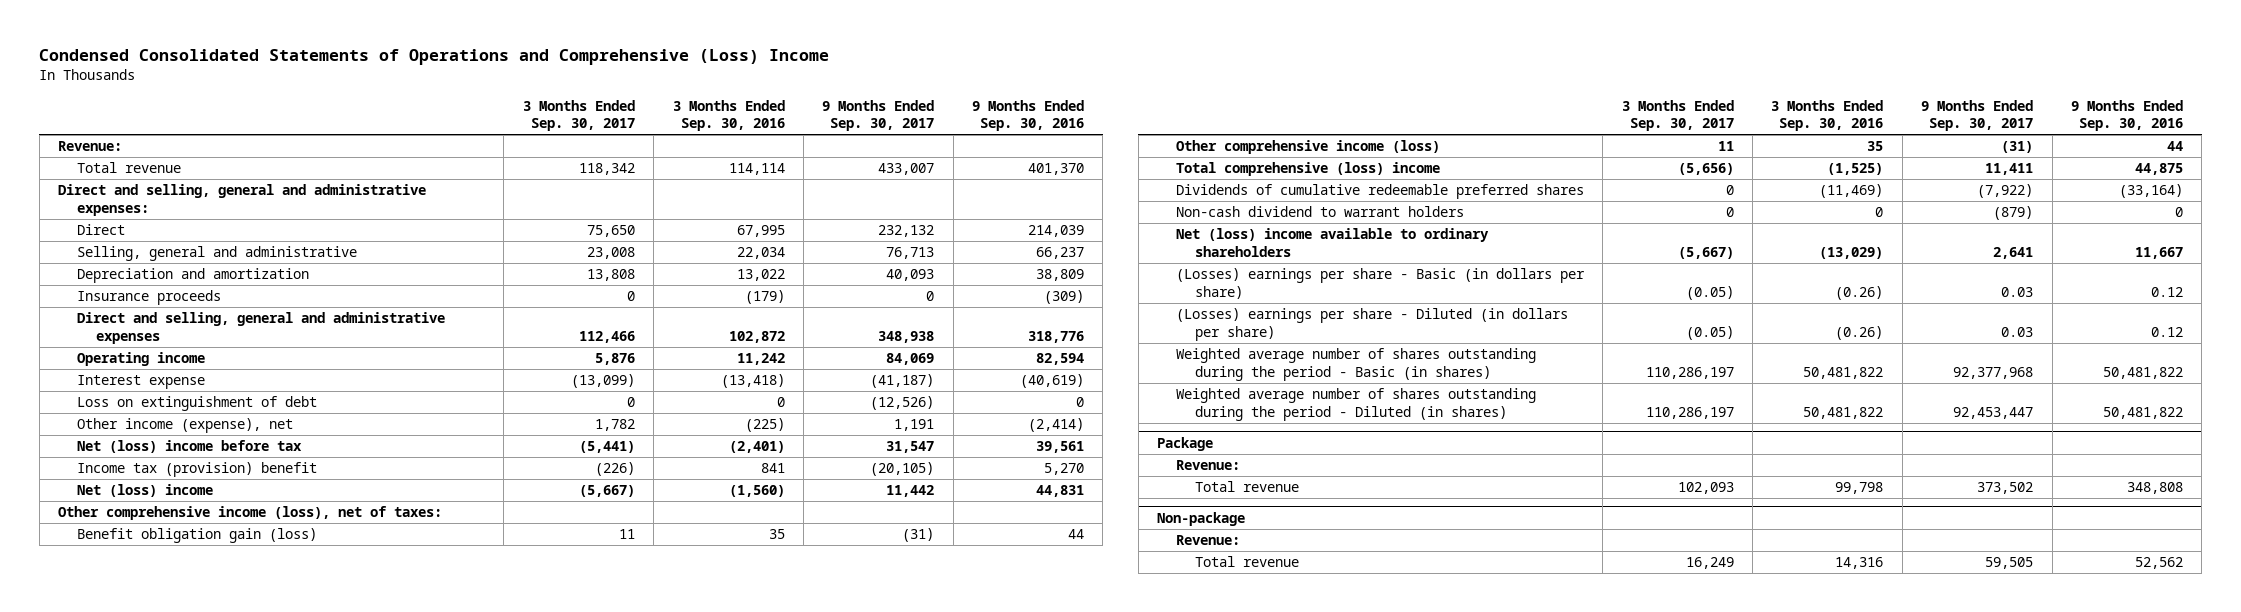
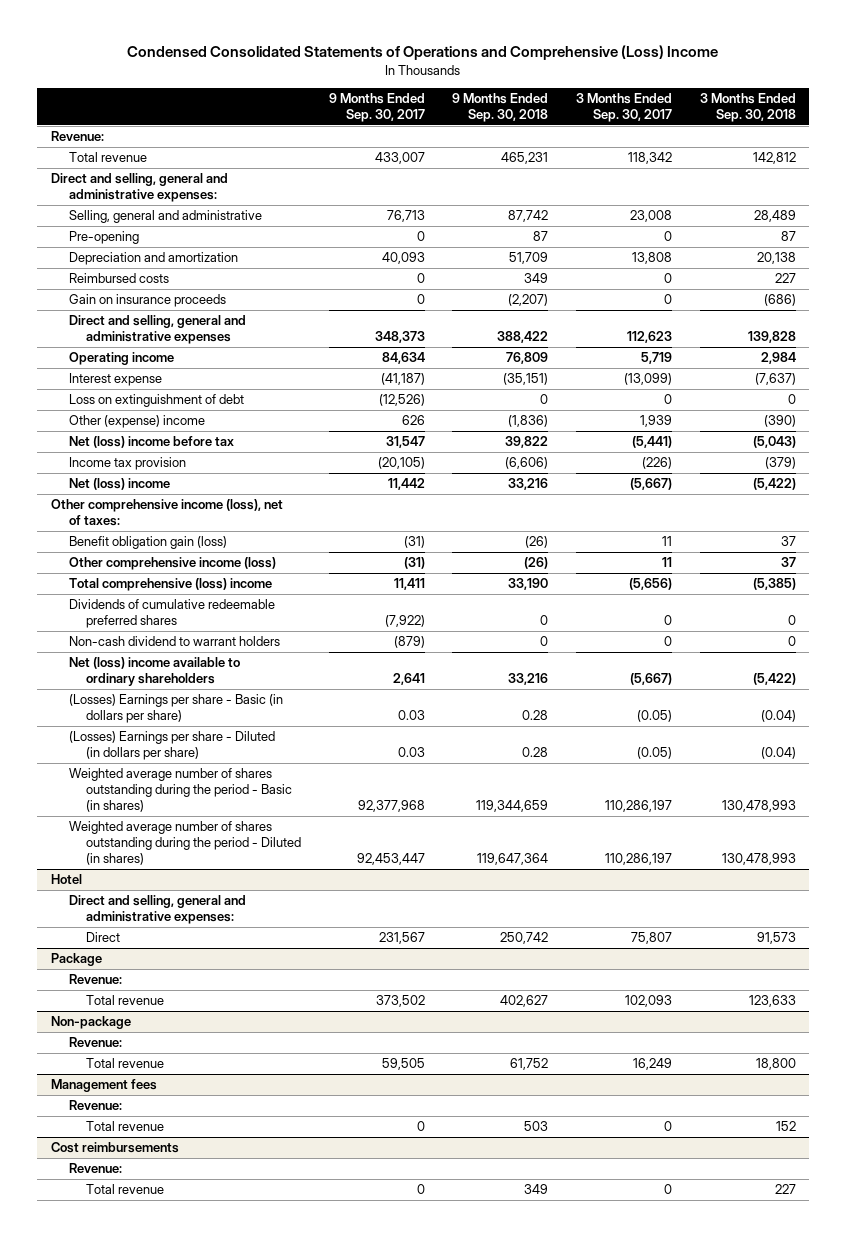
[672,99,785,132] 3 Months Ended Sep. 30, 2016 -> none
[972,99,1085,132] 9 Months Ended Sep. 30, 2016 -> none
none -> [452,93,549,122] 9 Months Ended Sep. 30, 2018
none -> [699,93,796,122] 3 Months Ended Sep. 30, 2018
[76,224,125,236] Direct -> none
none -> [68,231,139,245] Pre-opening
none -> [68,273,169,284] Reimbursed costs
[76,290,221,306] Insurance proceeds -> [68,294,226,308] Gain on insurance proceeds
[578,330,635,343] 112,466 -> [627,331,673,344] 112,623
[878,330,935,343] 348,938 -> [374,331,425,344] 348,373
[594,353,635,366] 5,876 -> [641,352,673,365] 5,719
[886,353,935,366] 84,069 -> [381,352,425,365] 84,634
[76,418,293,434] Other income (expense), net -> [68,415,205,429] Other (expense) income
[594,419,635,432] 1,782 -> [640,415,673,428] 1,939
[894,419,935,432] 1,191 -> [401,415,425,426] 626
[76,462,317,478] Income tax (provision) benefit -> [68,457,186,471] Income tax provision
[1175,268,1585,299] (Losses) earnings per share - Basic (in dollars per share) -> [68,694,283,724] (Losses) Earnings per share - Basic (in dollars per share)
[1175,308,1568,341] (Losses) earnings per share - Diluted (in dollars per share) -> [68,731,275,761] (Losses) Earnings per share - Diluted (in dollars per share)
none -> [50,874,82,885] Hotel
none -> [68,895,246,925] Direct and selling, general and administrative expenses:
none -> [86,932,121,943] Direct
none -> [50,1079,157,1093] Management fees
none -> [68,1100,122,1111] Revenue:
none -> [86,1121,165,1132] Total revenue
none -> [50,1142,179,1154] Cost reimbursements
none -> [68,1163,122,1174] Revenue:
none -> [86,1184,165,1195] Total revenue

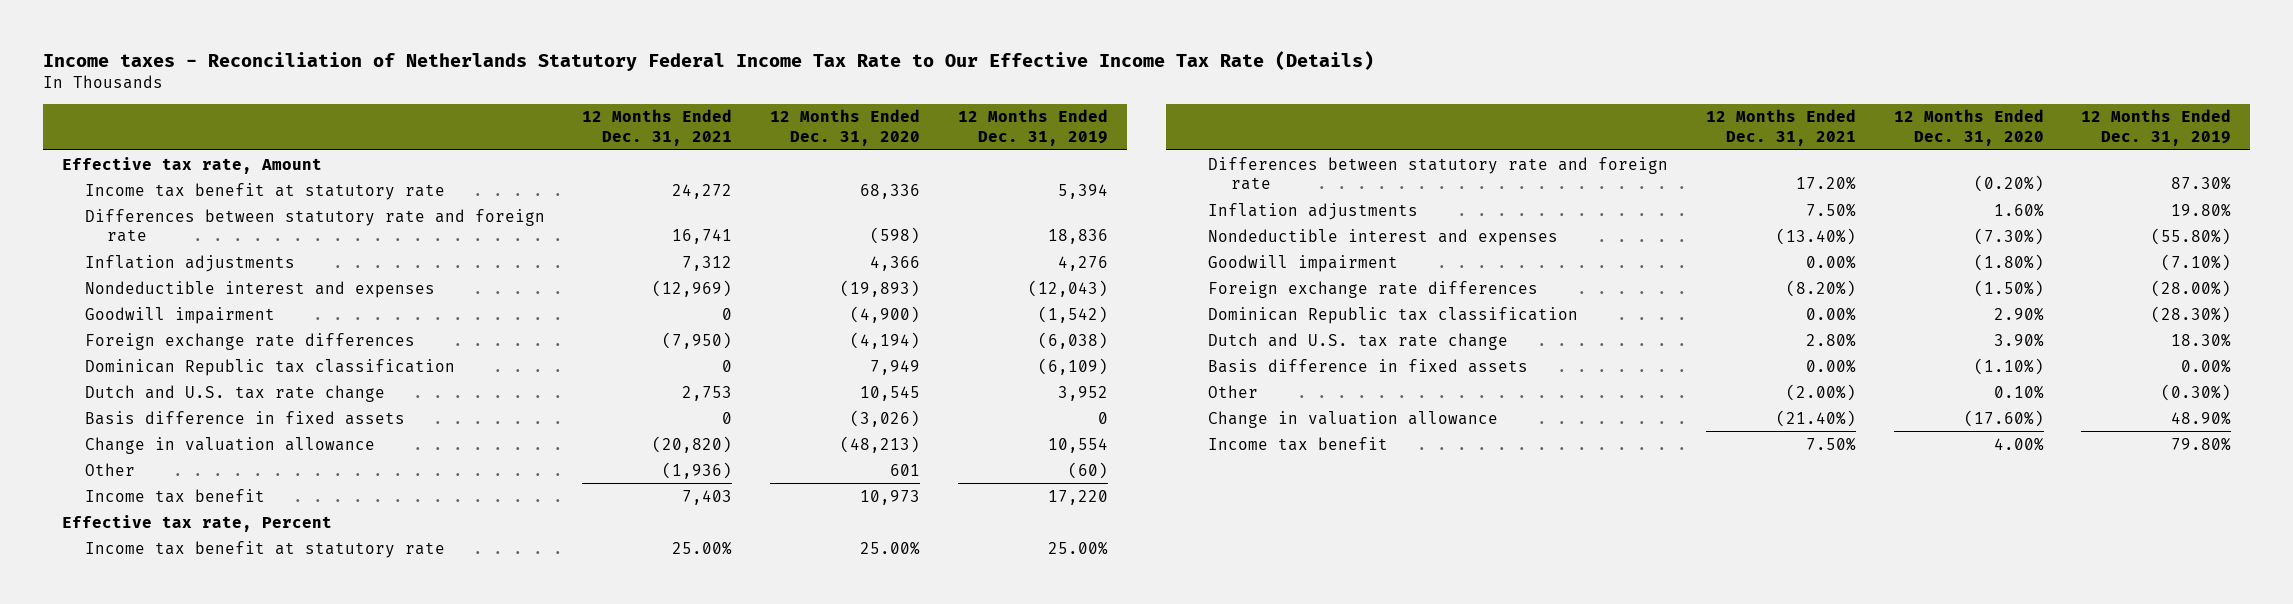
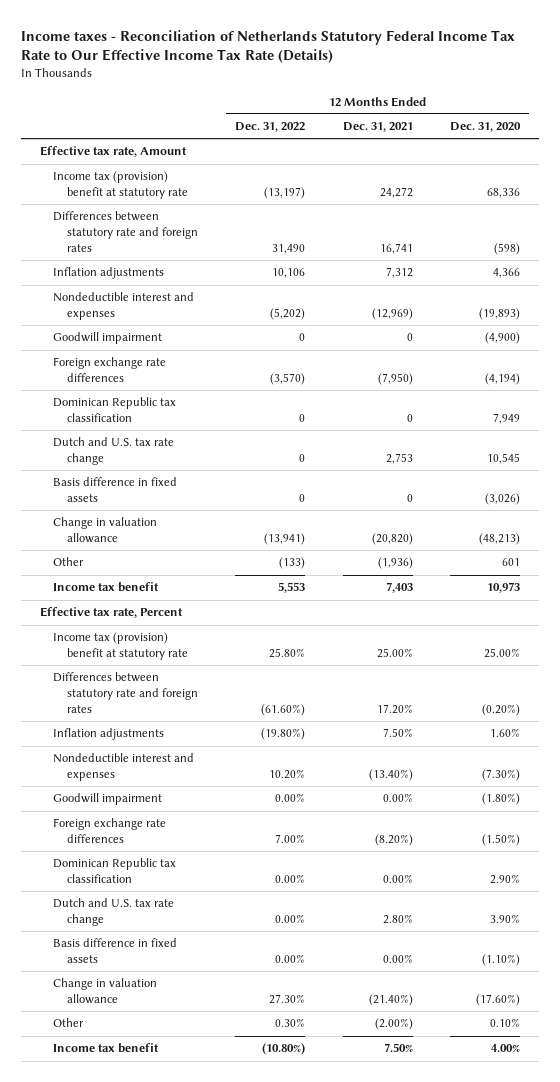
[958,109,1109,147] 12 Months Ended Dec. 31, 2019 -> none
none -> [235,122,306,133] Dec. 31, 2022
[84,182,445,200] Income tax benefit at statutory rate -> [53,171,188,200] Income tax (provision) benefit at statutory rate
[84,208,545,243] Differences between statutory rate and foreign rate -> [53,211,198,253] Differences between statutory rate and foreign rates
[84,540,445,558] Income tax benefit at statutory rate -> [53,632,188,661] Income tax (provision) benefit at statutory rate
[1207,156,1668,191] Differences between statutory rate and foreign rate -> [53,672,198,714] Differences between statutory rate and foreign rates
[1207,384,1258,398] Other -> [53,1018,85,1028] Other

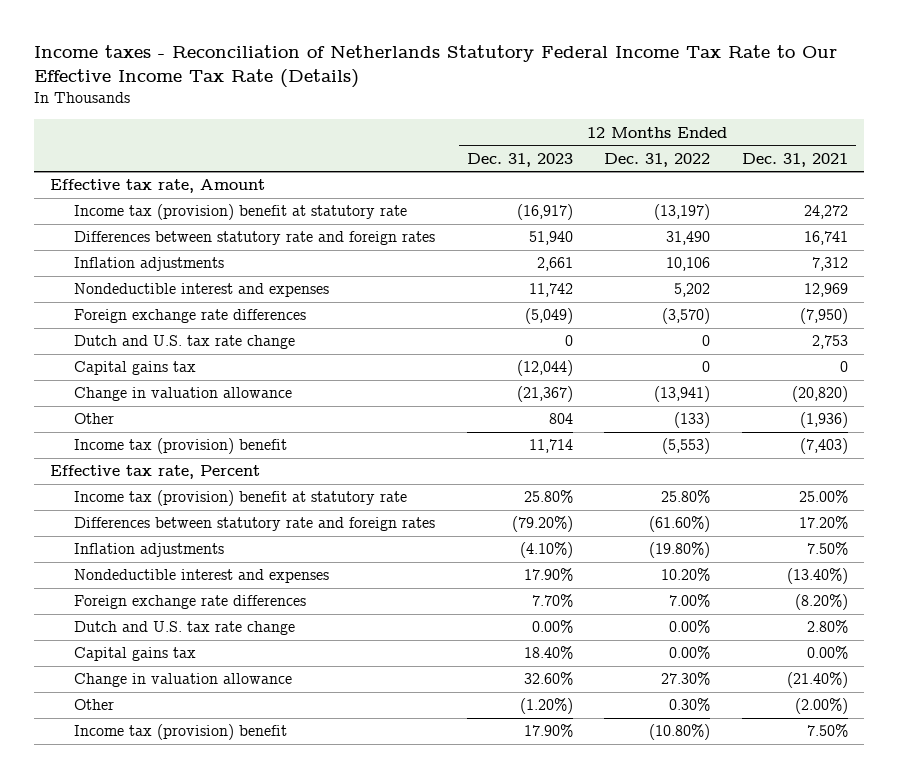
[450,122,522,133] Dec. 31, 2020 -> none
none -> [466,152,573,167] Dec. 31, 2023
[53,332,163,345] Goodwill impairment -> none
[270,308,306,321] (5,202) -> [674,283,711,298] 5,202
[371,308,413,321] (12,969) -> [803,283,848,298] 12,969
[53,397,177,423] Dominican Republic tax classification -> none
[53,477,178,503] Basis difference in fixed assets -> none
none -> [74,361,197,376] Capital gains tax
[53,582,160,593] Income tax benefit -> [74,438,288,455] Income tax (provision) benefit
[278,582,306,594] 5,553 -> [662,438,711,455] (5,553)
[385,582,413,594] 7,403 -> [799,438,848,455] (7,403)
[53,793,163,806] Goodwill impairment -> none
[53,858,177,884] Dominican Republic tax classification -> none
[53,938,178,964] Basis difference in fixed assets -> none
none -> [74,647,197,662] Capital gains tax
[53,1043,160,1054] Income tax benefit -> [74,724,288,741] Income tax (provision) benefit

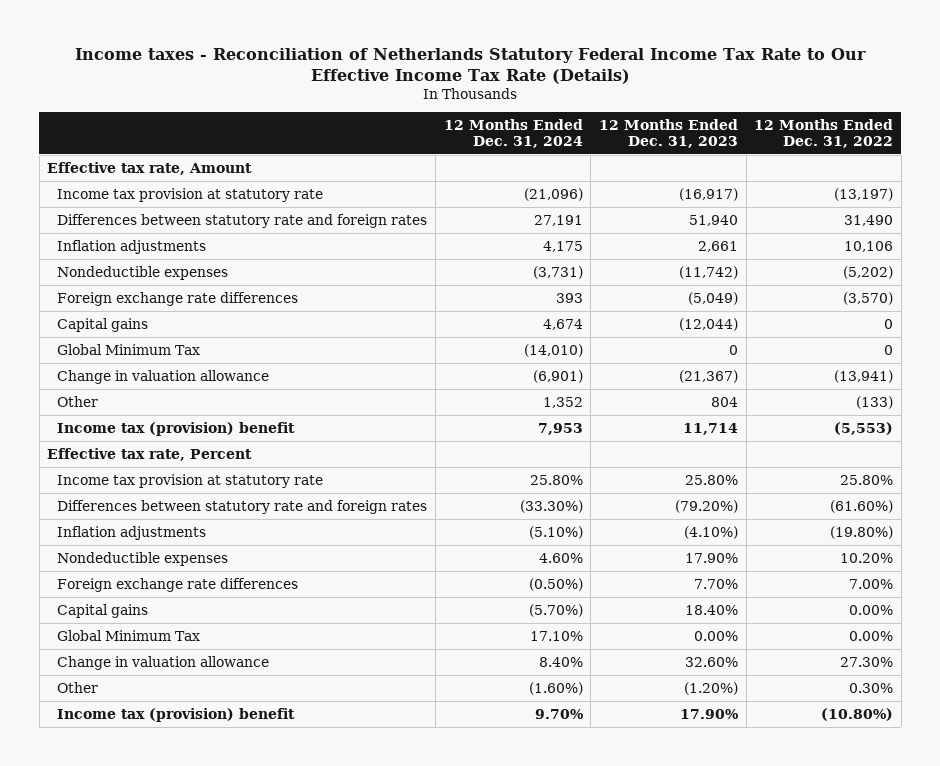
[741,152,848,167] Dec. 31, 2021 -> none
none -> [443,119,583,148] 12 Months Ended Dec. 31, 2024
[74,204,408,221] Income tax (provision) benefit at statutory rate -> [57,187,324,202] Income tax provision at statutory rate
[74,283,330,298] Nondeductible interest and expenses -> [57,265,229,280] Nondeductible expenses
[528,283,573,298] 11,742 -> [678,265,738,279] (11,742)
[674,283,711,298] 5,202 -> [843,265,894,279] (5,202)
[74,335,296,350] Dutch and U.S. tax rate change -> none
[74,361,197,376] Capital gains tax -> [57,317,149,332] Capital gains
none -> [57,343,201,355] Global Minimum Tax
[74,490,408,507] Income tax (provision) benefit at statutory rate -> [57,473,324,488] Income tax provision at statutory rate
[74,569,330,584] Nondeductible interest and expenses -> [57,551,229,566] Nondeductible expenses
[74,621,296,636] Dutch and U.S. tax rate change -> none
[74,647,197,662] Capital gains tax -> [57,603,149,618] Capital gains
none -> [57,629,201,641] Global Minimum Tax

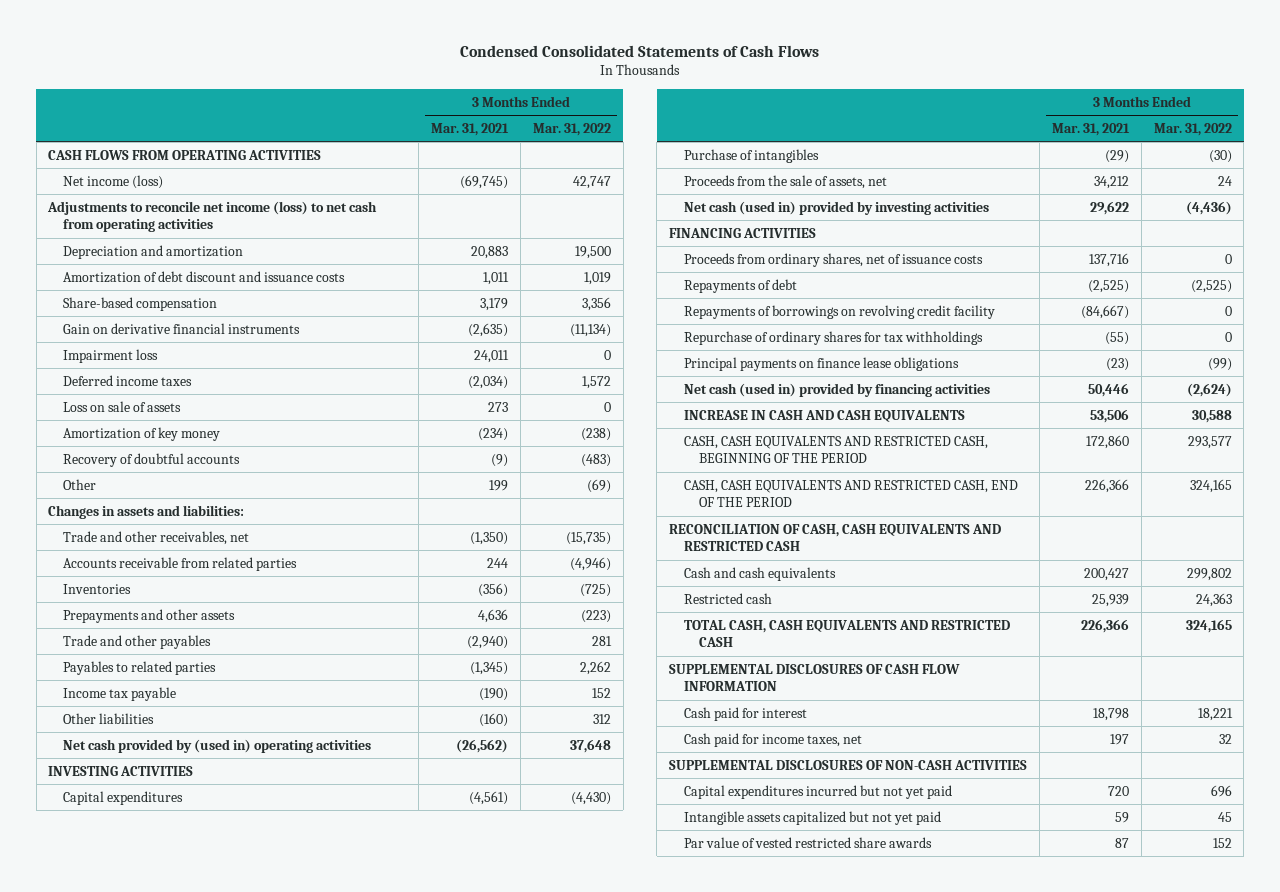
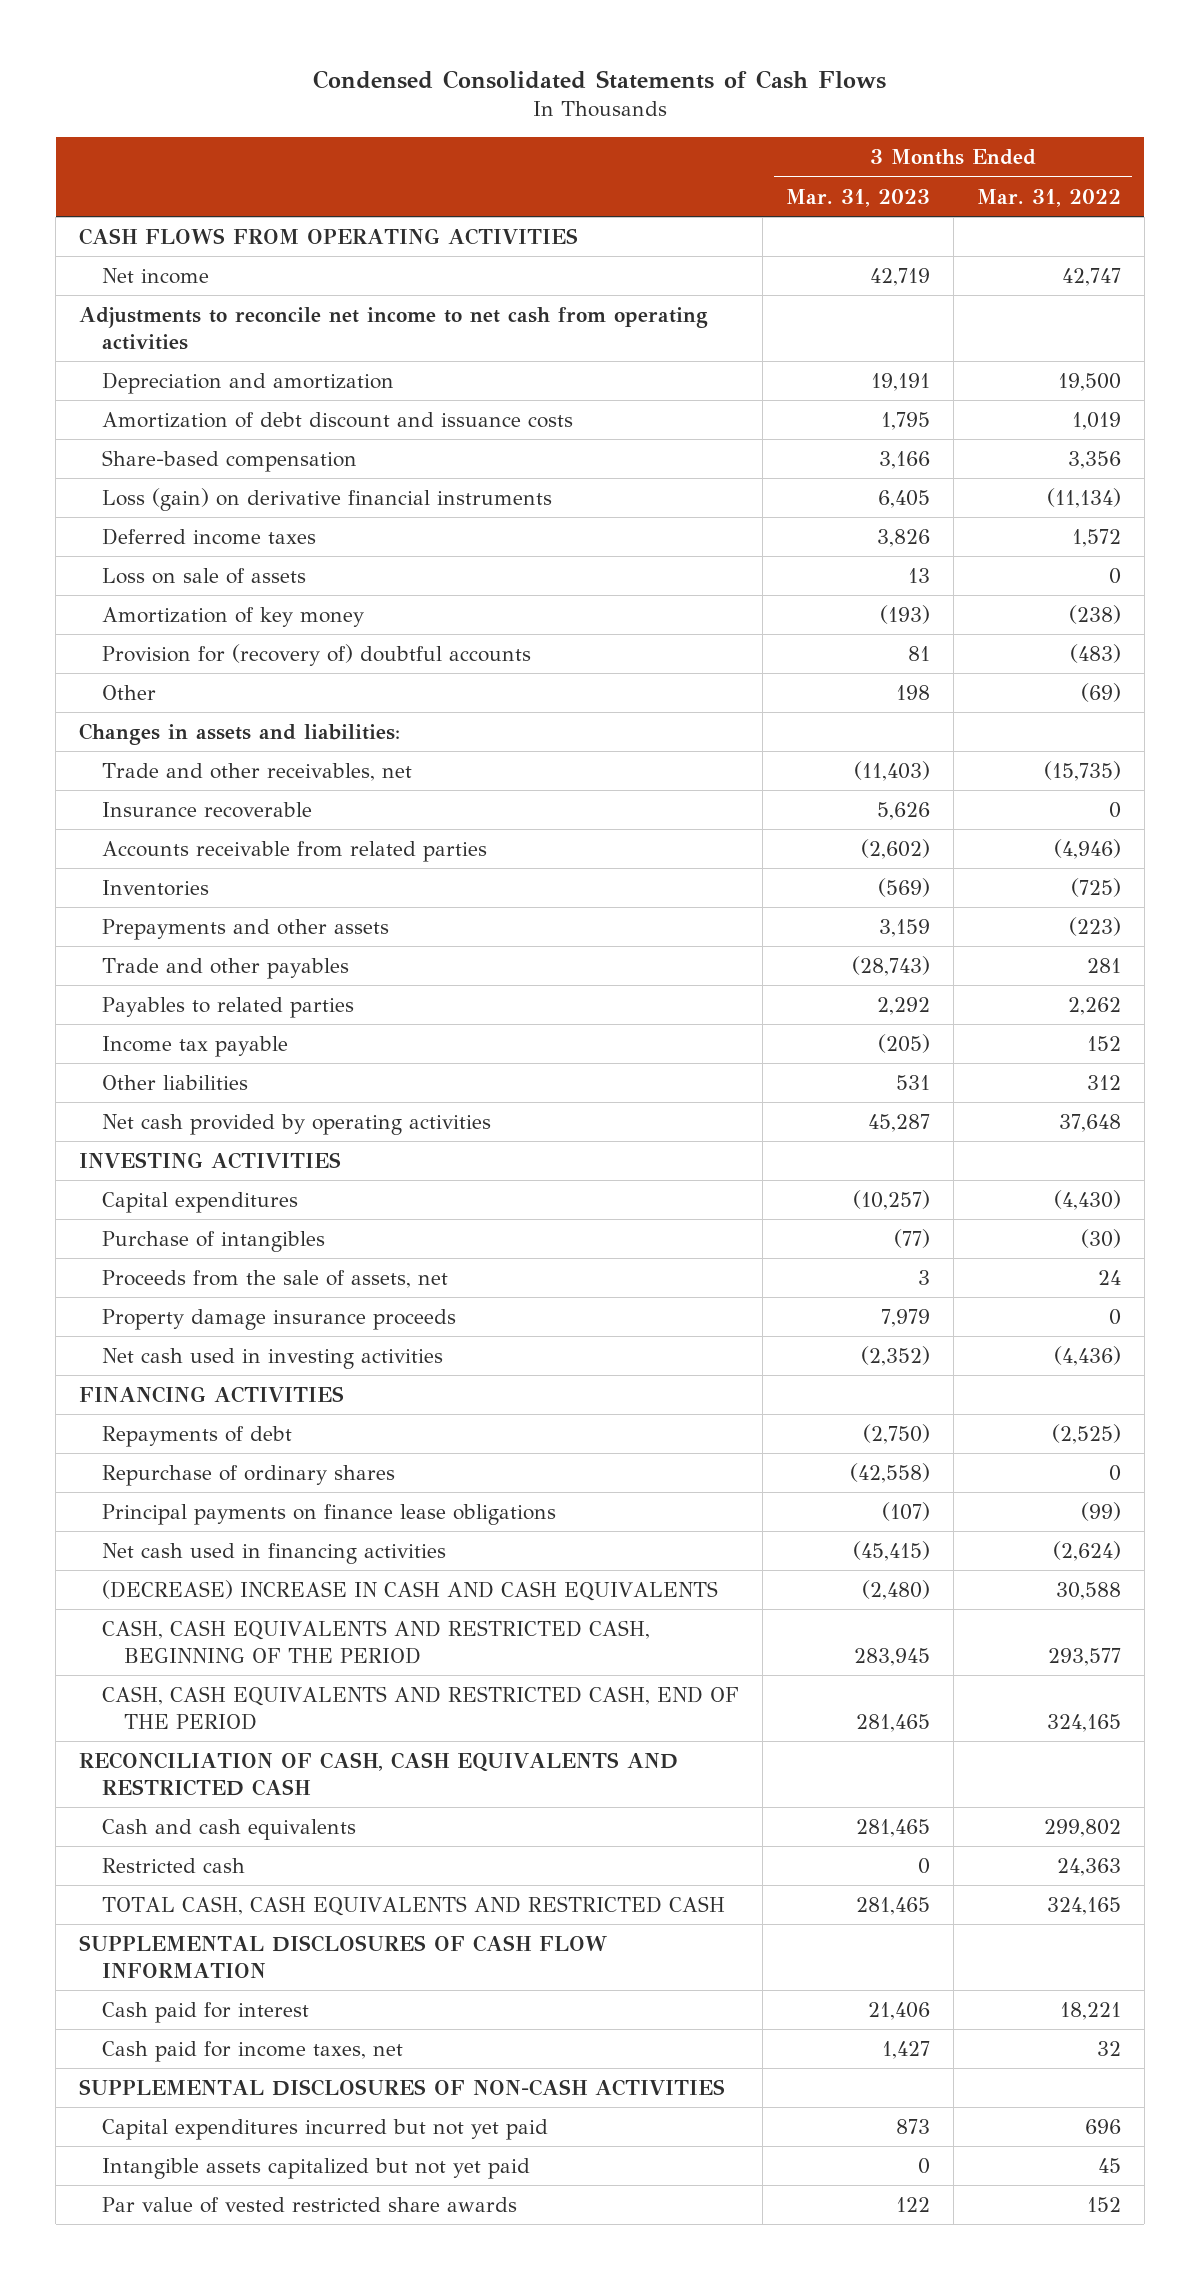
[431,122,510,136] Mar. 31, 2021 -> none
none -> [785,188,930,207] Mar. 31, 2023
[63,174,164,189] Net income (loss) -> [101,267,209,284] Net income
[47,200,378,233] Adjustments to reconcile net income (loss) to net cash from operating activities -> [79,306,709,350] Adjustments to reconcile net income to net cash from operating activities
[63,348,159,363] Impairment loss -> none
[63,322,301,334] Gain on derivative financial instruments -> [101,487,552,511] Loss (gain) on derivative financial instruments
[63,452,241,467] Recovery of doubtful accounts -> [101,643,531,666] Provision for (recovery of) doubtful accounts
none -> [101,801,312,818] Insurance recoverable
[63,738,372,753] Net cash provided by (used in) operating activities -> [101,1113,491,1135] Net cash provided by operating activities
none -> [101,1308,456,1330] Property damage insurance proceeds
[684,200,990,215] Net cash (used in) provided by investing activities -> [101,1347,443,1369] Net cash used in investing activities
[684,252,984,267] Proceeds from ordinary shares, net of issuance costs -> none
[684,304,996,319] Repayments of borrowings on revolving credit facility -> none
[684,330,984,345] Repurchase of ordinary shares for tax withholdings -> [101,1464,395,1486] Repurchase of ordinary shares
[684,382,991,397] Net cash (used in) provided by financing activities -> [101,1542,446,1564] Net cash used in financing activities
[684,409,966,422] INCREASE IN CASH AND CASH EQUIVALENTS -> [101,1579,718,1601] (DECREASE) INCREASE IN CASH AND CASH EQUIVALENTS

